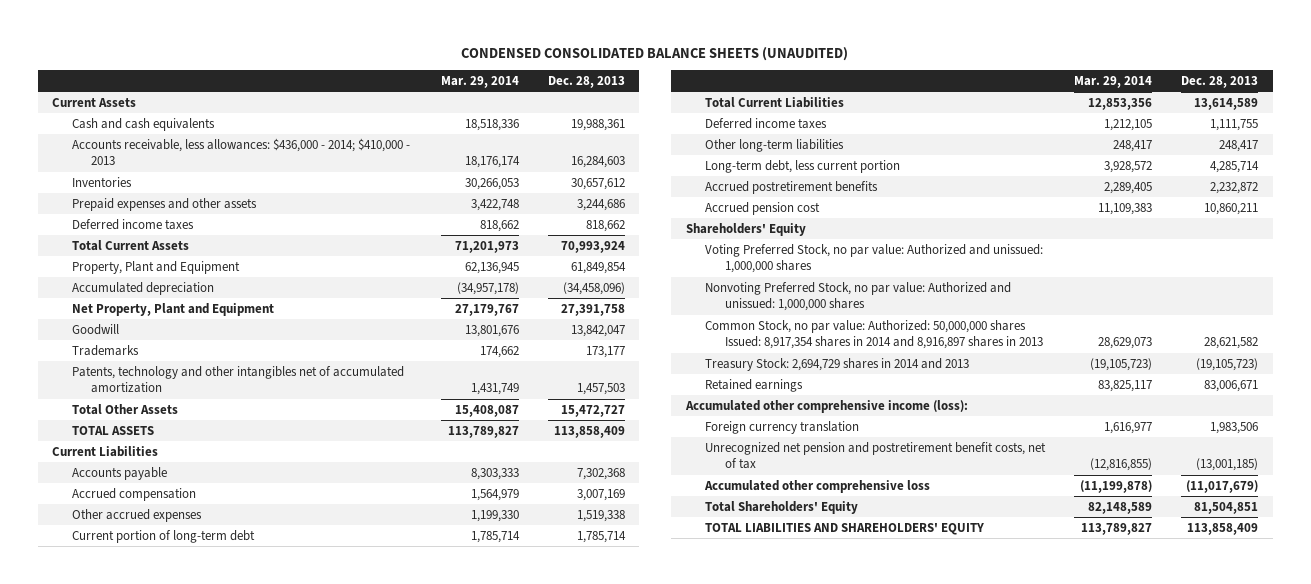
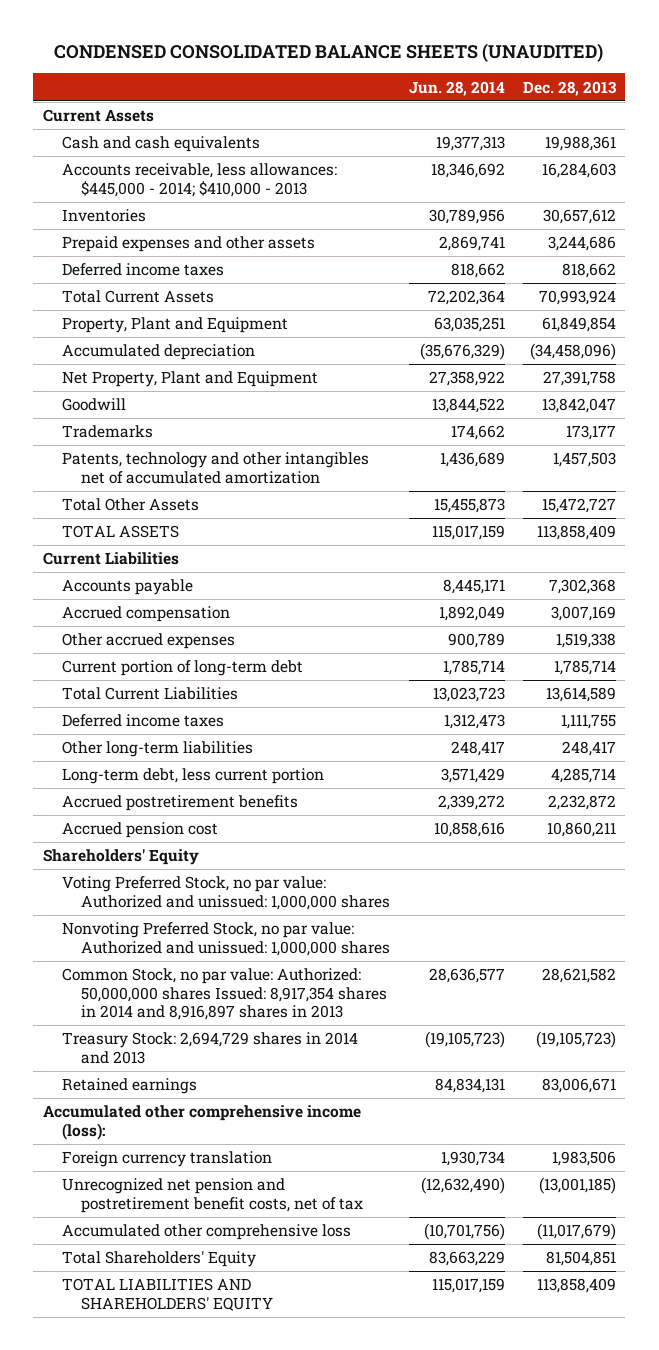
[440,76,519,89] Mar. 29, 2014 -> none
none -> [408,80,505,96] Jun. 28, 2014
[71,137,410,166] Accounts receivable, less allowances: $436,000 - 2014; $410,000 - 2013 -> [61,163,337,197] Accounts receivable, less allowances: $445,000 - 2014; $410,000 - 2013

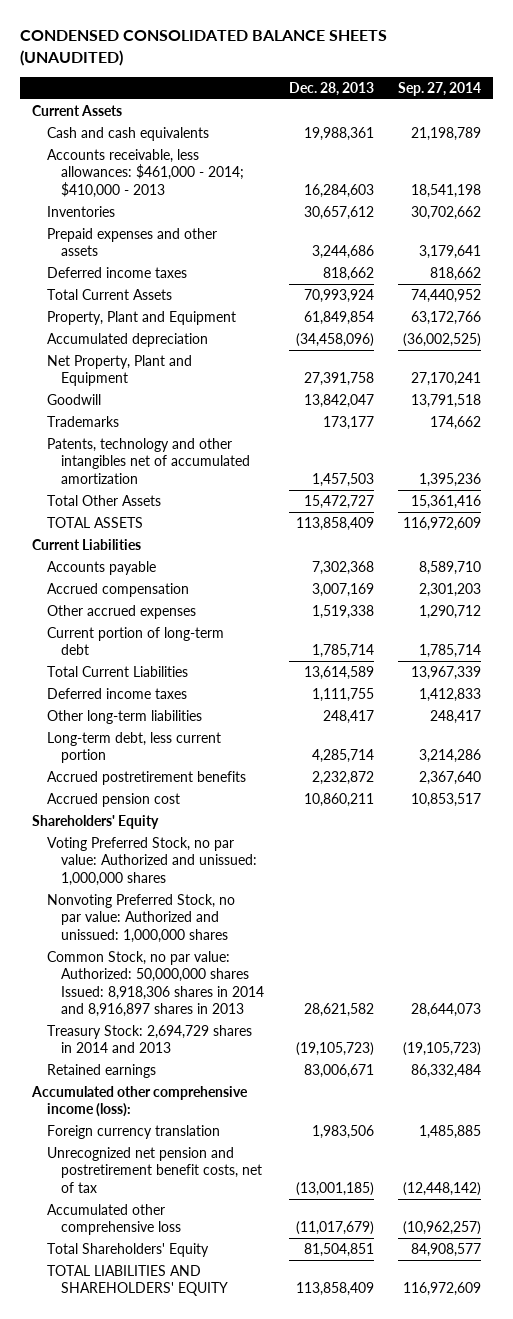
[408,80,505,96] Jun. 28, 2014 -> none
none -> [397,81,481,96] Sep. 27, 2014
[61,163,337,197] Accounts receivable, less allowances: $445,000 - 2014; $410,000 - 2013 -> [46,148,245,198] Accounts receivable, less allowances: $461,000 - 2014; $410,000 - 2013
[61,968,388,1020] Common Stock, no par value: Authorized: 50,000,000 shares Issued: 8,917,354 shares in 2014 and 8,916,897 shares in 2013 -> [46,950,265,1017] Common Stock, no par value: Authorized: 50,000,000 shares Issued: 8,918,306 shares in 2014 and 8,916,897 shares in 2013

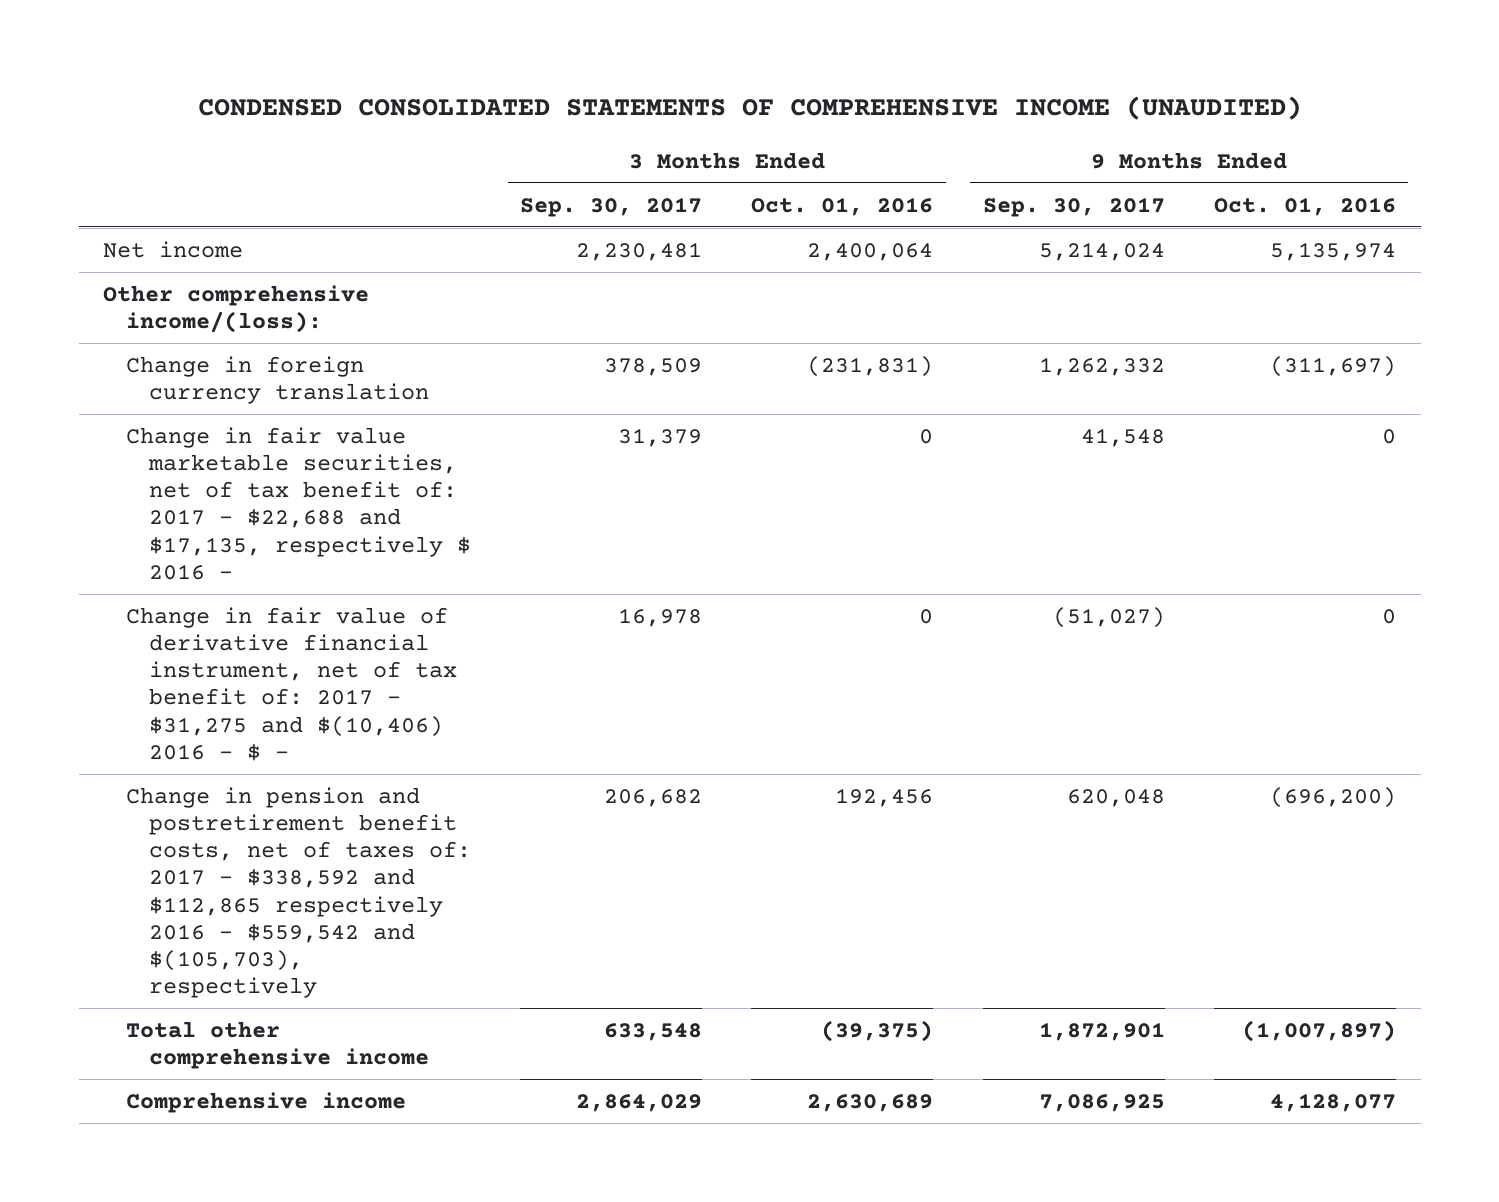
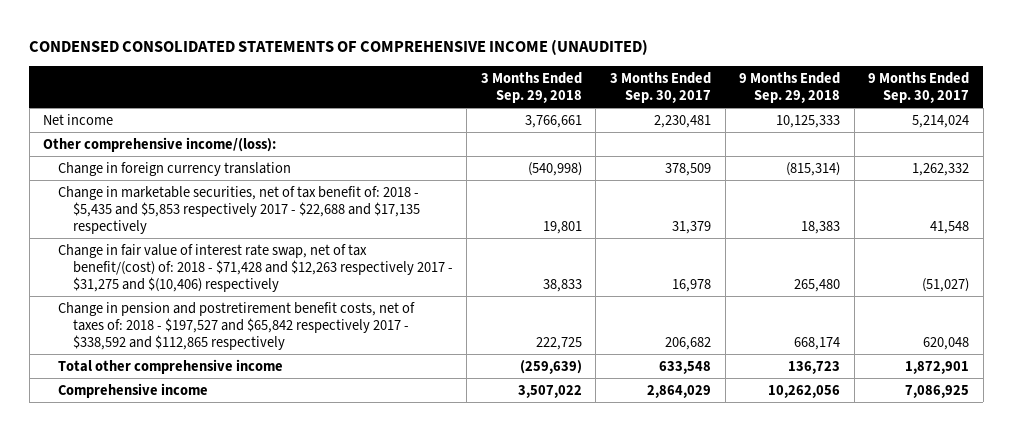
[751,196,934,216] Oct. 01, 2016 -> none
[1213,196,1396,216] Oct. 01, 2016 -> none
none -> [480,72,582,104] 3 Months Ended Sep. 29, 2018
none -> [739,72,841,104] 9 Months Ended Sep. 29, 2018
[125,426,471,580] Change in fair value marketable securities, net of tax benefit of: 2017 - $22,688 and $17,135, respectively $ 2016 - -> [58,185,420,234] Change in marketable securities, net of tax benefit of: 2018 - $5,435 and $5,853 respectively 2017 - $22,688 and $17,135 respectively
[125,606,457,761] Change in fair value of derivative financial instrument, net of tax benefit of: 2017 - $31,275 and $(10,406) 2016 - $ - -> [58,243,453,292] Change in fair value of interest rate swap, net of tax benefit/(cost) of: 2018 - $71,428 and $12,263 respectively 2017 - $31,275 and $(10,406) respectively
[125,786,471,999] Change in pension and postretirement benefit costs, net of taxes of: 2017 - $338,592 and $112,865 respectively 2016 - $559,542 and $(105,703), respectively -> [58,301,416,350] Change in pension and postretirement benefit costs, net of taxes of: 2018 - $197,527 and $65,842 respectively 2017 - $338,592 and $112,865 respectively

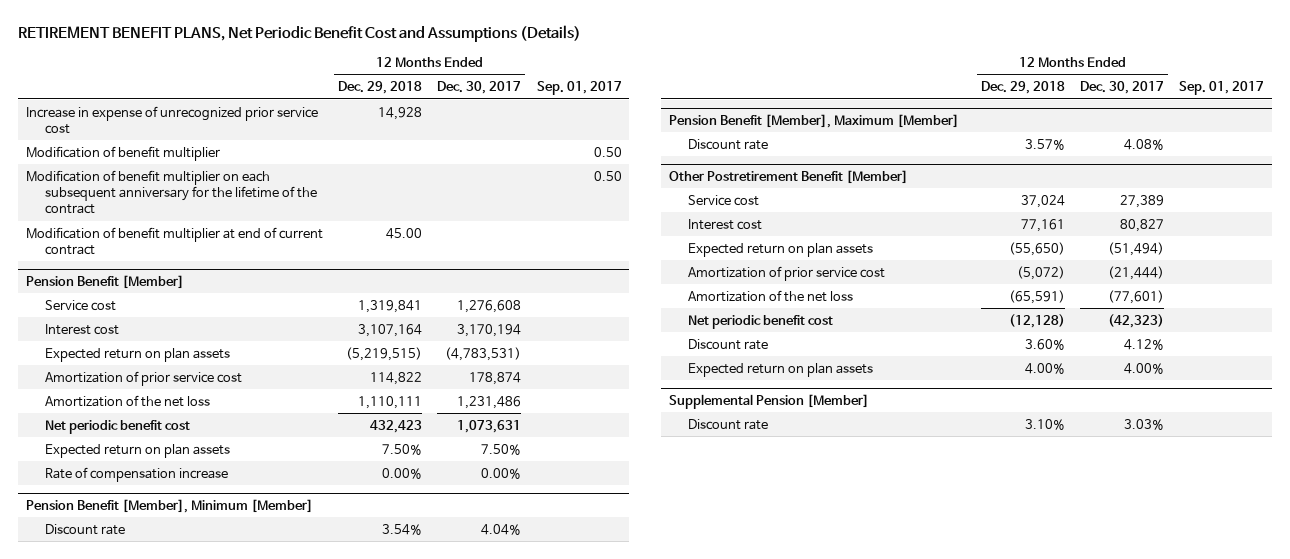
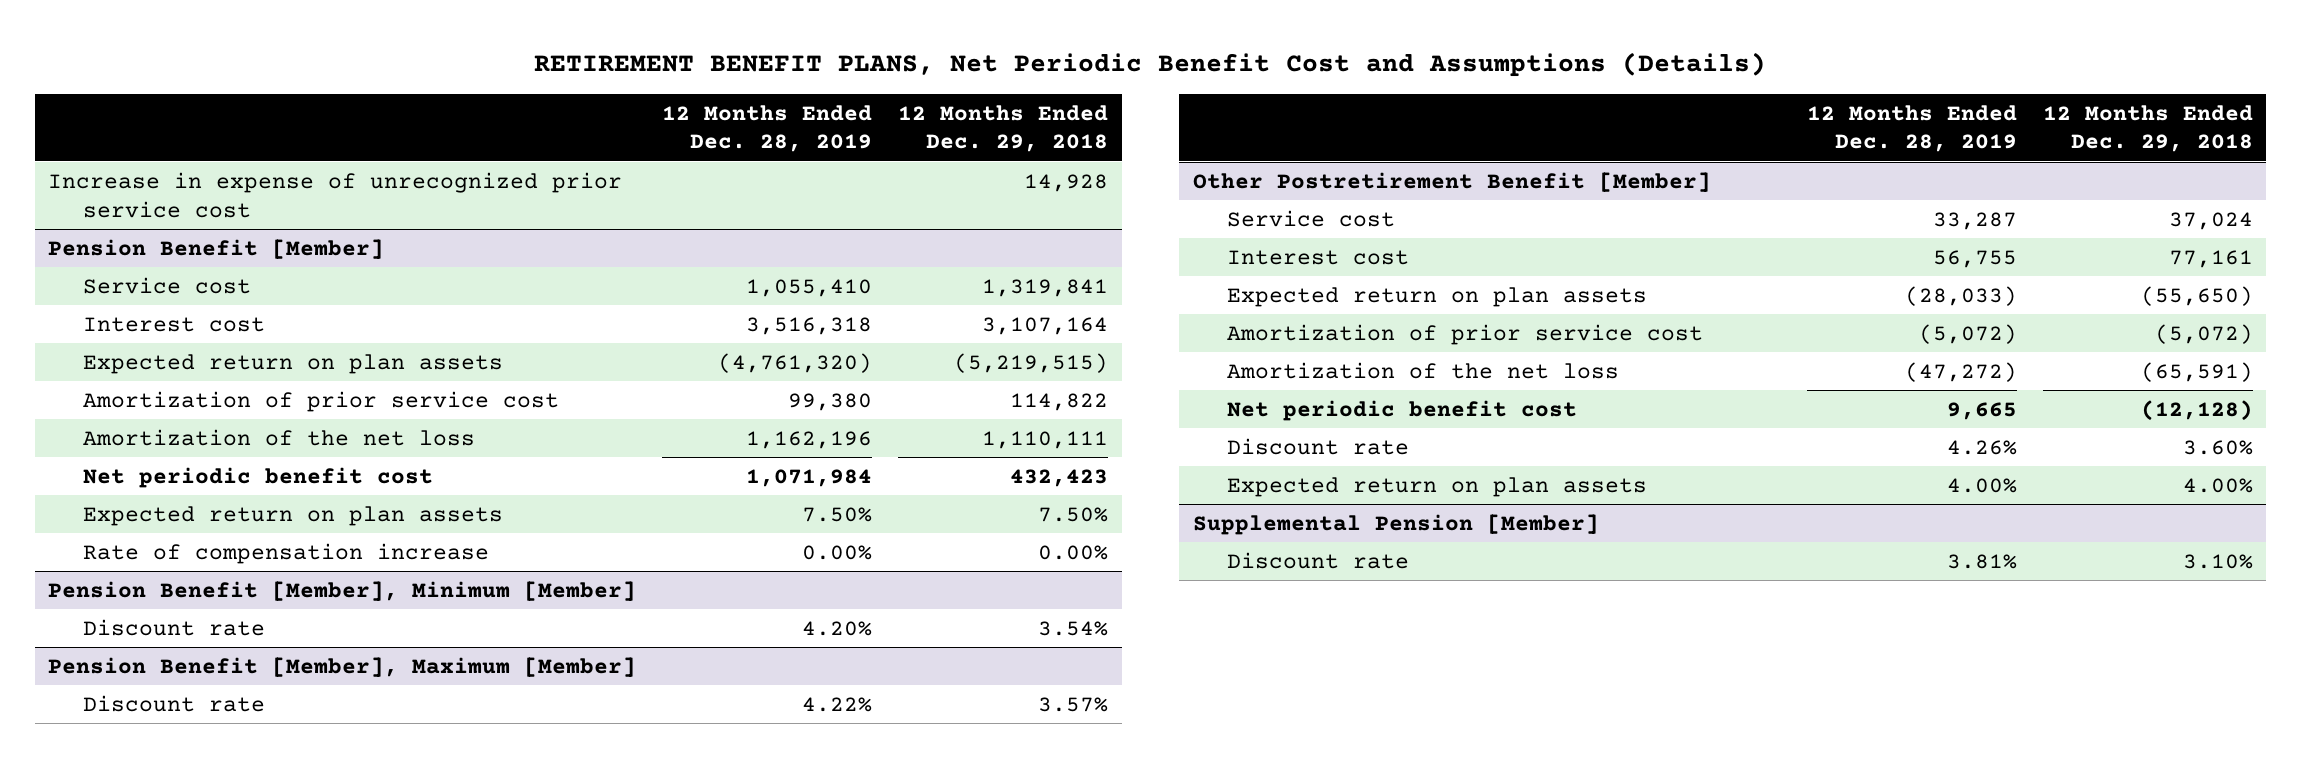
[437,81,522,95] Dec. 30, 2017 -> none
[536,81,622,96] Sep. 01, 2017 -> none
none -> [662,104,873,153] 12 Months Ended Dec. 28, 2019
[25,145,220,161] Modification of benefit multiplier -> none
[25,169,317,215] Modification of benefit multiplier on each subsequent anniversary for the lifetime of the contract -> none
[25,226,323,256] Modification of benefit multiplier at end of current contract -> none

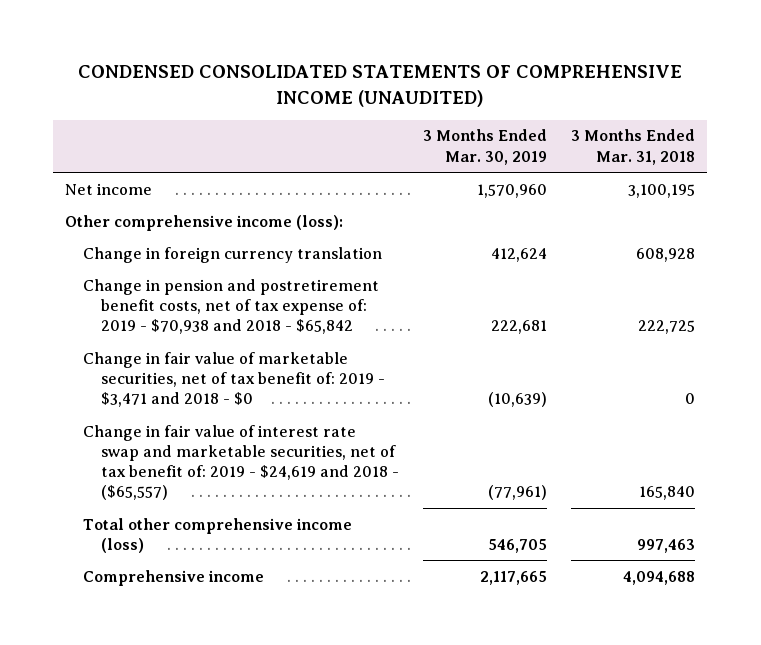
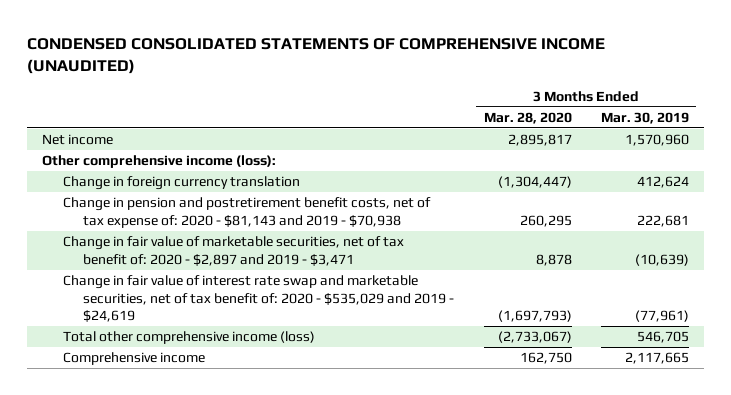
[571,129,696,165] 3 Months Ended Mar. 31, 2018 -> none
none -> [483,111,572,124] Mar. 28, 2020
[83,278,380,335] Change in pension and postretirement benefit costs, net of tax expense of: 2019 - $70,938 and 2018 - $65,842 -> [62,197,431,228] Change in pension and postretirement benefit costs, net of tax expense of: 2020 - $81,143 and 2019 - $70,938
[83,351,385,408] Change in fair value of marketable securities, net of tax benefit of: 2019 - $3,471 and 2018 - $0 -> [62,236,404,266] Change in fair value of marketable securities, net of tax benefit of: 2020 - $2,897 and 2019 - $3,471
[83,424,399,501] Change in fair value of interest rate swap and marketable securities, net of tax benefit of: 2019 - $24,619 and 2018 - ($65,557) -> [62,275,455,322] Change in fair value of interest rate swap and marketable securities, net of tax benefit of: 2020 - $535,029 and 2019 - $24,619

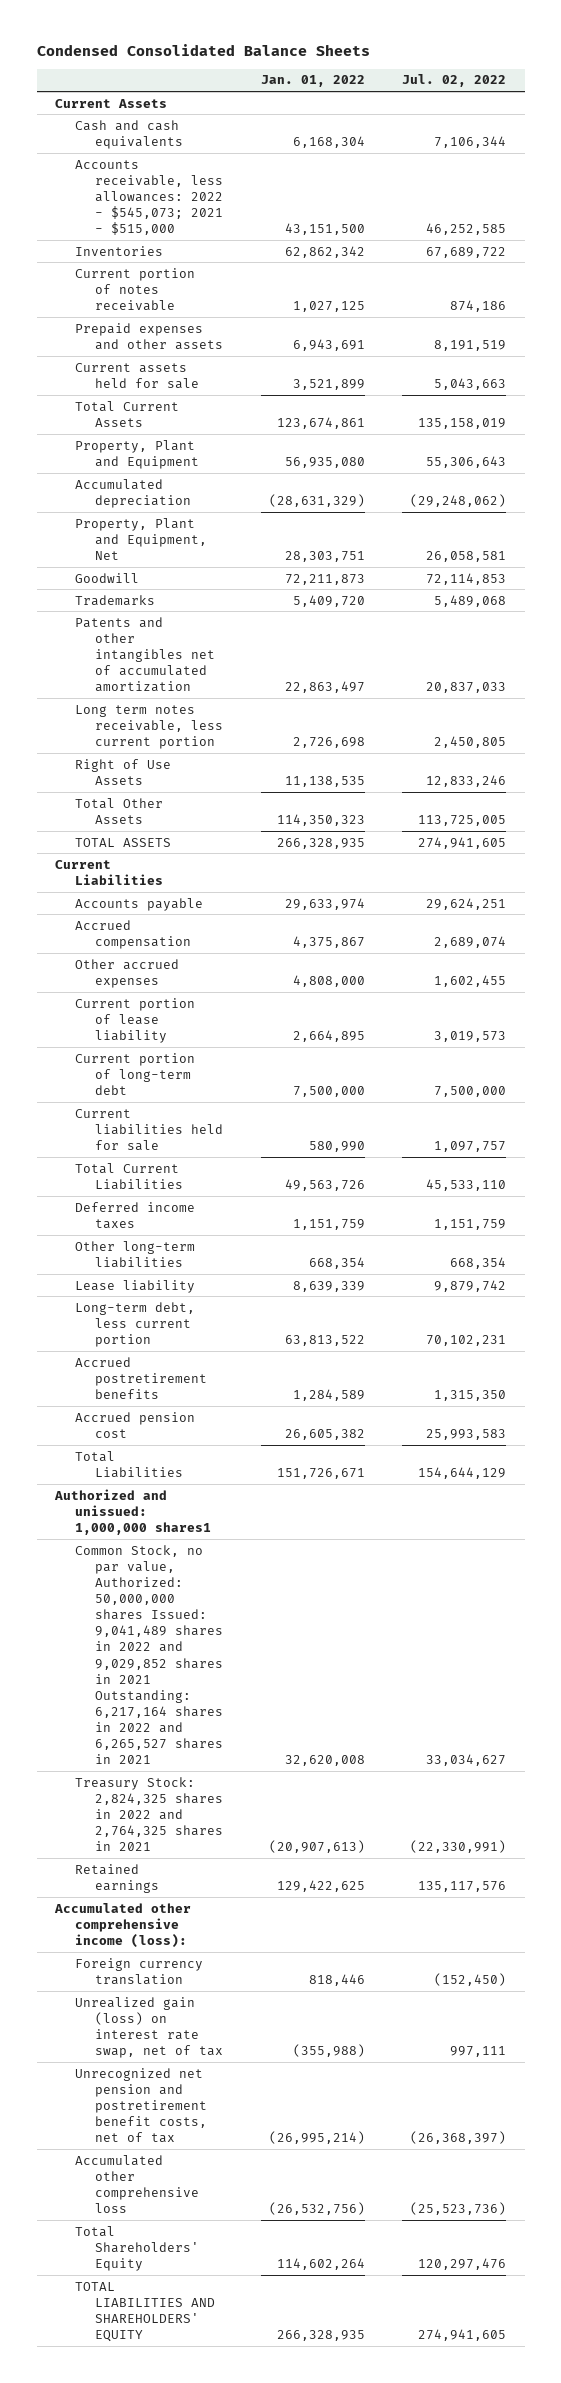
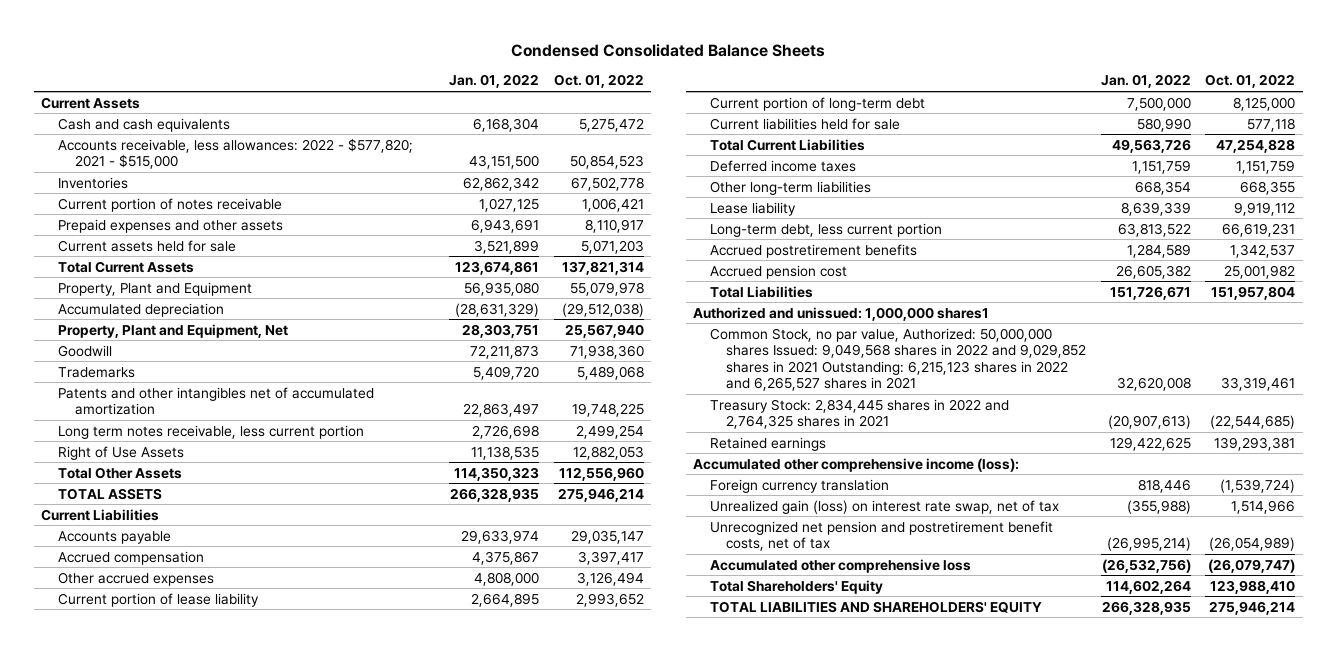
[401,74,506,88] Jul. 02, 2022 -> none
none -> [553,74,644,89] Oct. 01, 2022
[75,159,224,236] Accounts receivable, less allowances: 2022 - $545,073; 2021 - $515,000 -> [57,137,413,170] Accounts receivable, less allowances: 2022 - $577,820; 2021 - $515,000
[75,1544,224,1765] Common Stock, no par value, Authorized: 50,000,000 shares Issued: 9,041,489 shares in 2022 and 9,029,852 shares in 2021 Outstanding: 6,217,164 shares in 2022 and 6,265,527 shares in 2021 -> [709,327,1087,392] Common Stock, no par value, Authorized: 50,000,000 shares Issued: 9,049,568 shares in 2022 and 9,029,852 shares in 2021 Outstanding: 6,215,123 shares in 2022 and 6,265,527 shares in 2021
[75,1776,224,1852] Treasury Stock: 2,824,325 shares in 2022 and 2,764,325 shares in 2021 -> [709,398,1009,430] Treasury Stock: 2,834,445 shares in 2022 and 2,764,325 shares in 2021

